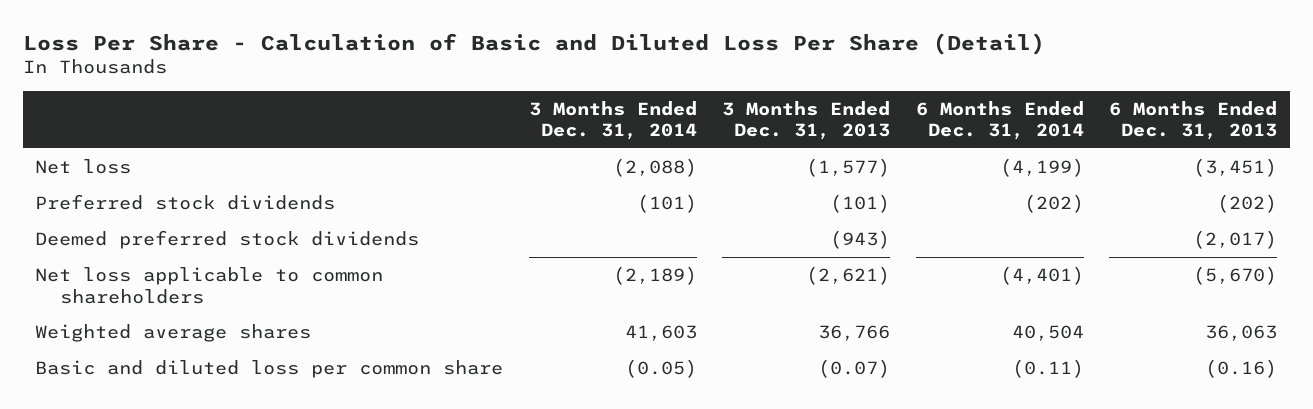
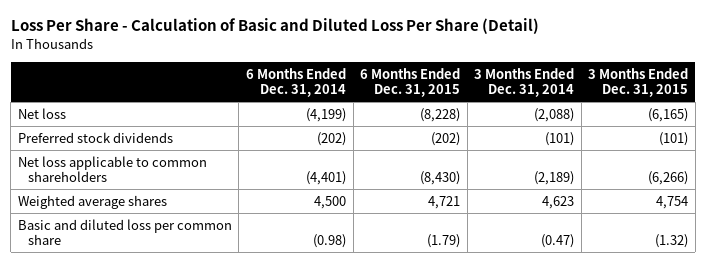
[722,100,891,141] 3 Months Ended Dec. 31, 2013 -> none
[1109,100,1278,141] 6 Months Ended Dec. 31, 2013 -> none
none -> [360,67,461,97] 6 Months Ended Dec. 31, 2015
none -> [588,67,689,97] 3 Months Ended Dec. 31, 2015
[35,229,420,249] Deemed preferred stock dividends -> none
[624,324,697,341] 41,603 -> [542,195,575,209] 4,623
[1011,324,1084,341] 40,504 -> [314,195,347,209] 4,500
[624,358,697,378] (0.05) -> [541,234,575,249] (0.47)
[1011,358,1084,378] (0.11) -> [313,234,347,249] (0.98)

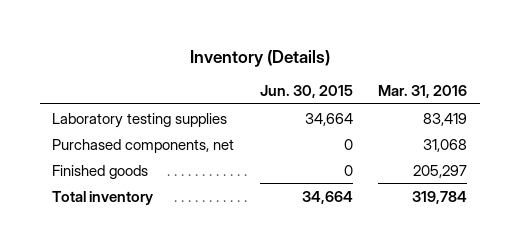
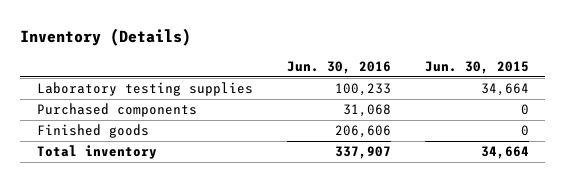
[378,85,468,99] Mar. 31, 2016 -> none
none -> [286,60,391,74] Jun. 30, 2016
[52,138,235,153] Purchased components, net -> [37,103,198,118] Purchased components

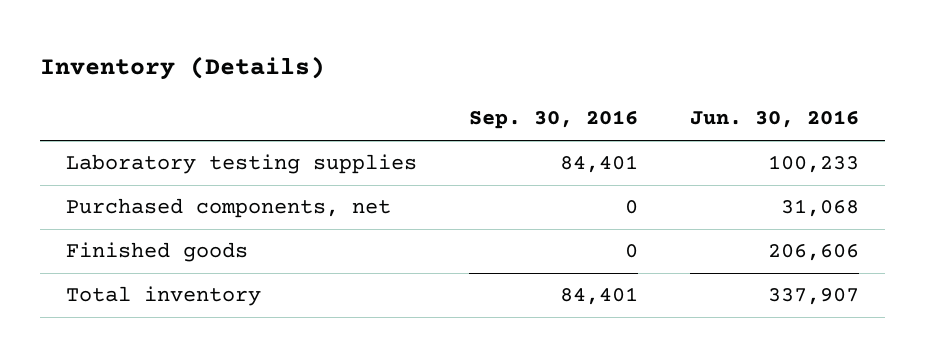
[424,60,529,74] Jun. 30, 2015 -> none
none -> [468,110,638,130] Sep. 30, 2016
[37,103,198,118] Purchased components -> [66,198,392,219] Purchased components, net

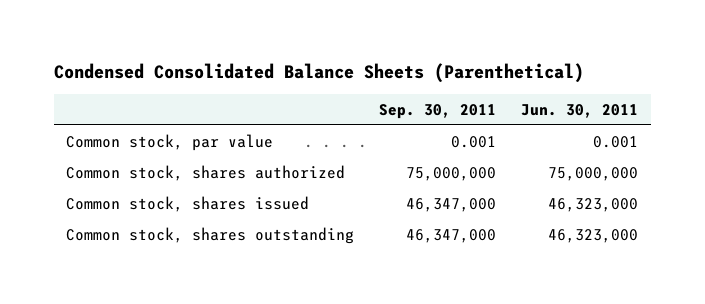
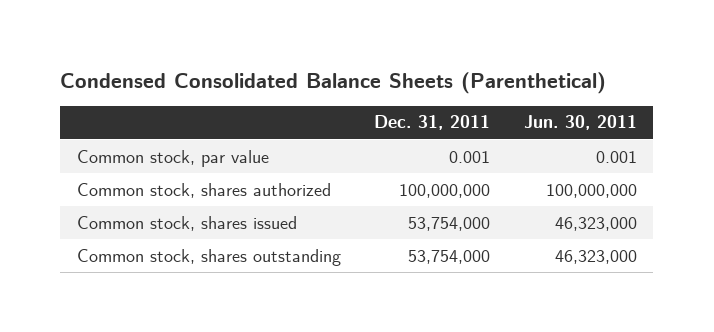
[379,103,497,119] Sep. 30, 2011 -> none
none -> [374,115,491,131] Dec. 31, 2011
[548,167,639,182] 75,000,000 -> [545,183,637,198] 100,000,000

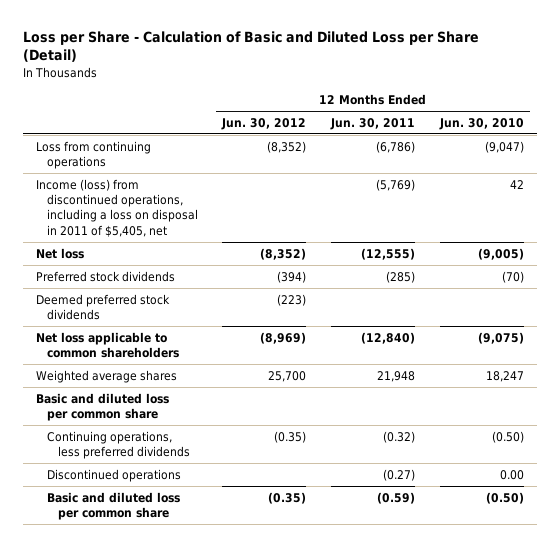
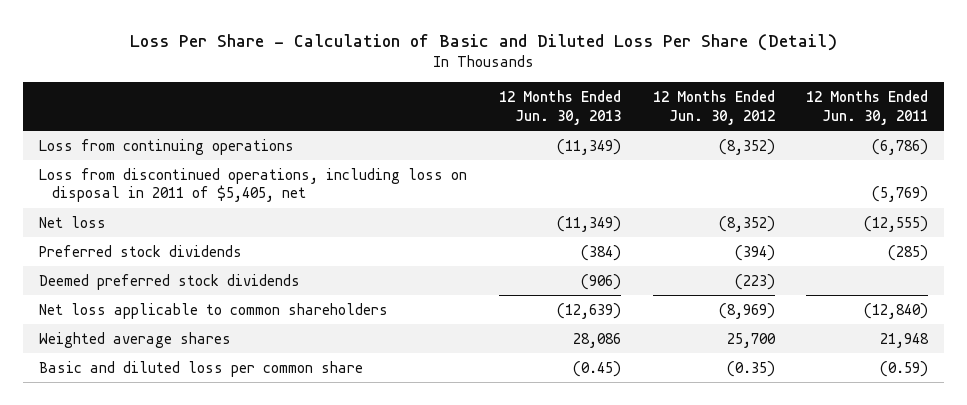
[23,30,480,63] Loss per Share - Calculation of Basic and Diluted Loss per Share (Detail) -> [129,33,837,51] Loss Per Share - Calculation of Basic and Diluted Loss Per Share (Detail)
[439,117,525,130] Jun. 30, 2010 -> none
none -> [498,90,621,125] 12 Months Ended Jun. 30, 2013
[35,178,198,237] Income (loss) from discontinued operations, including a loss on disposal in 2011 of $5,405, net -> [39,167,468,203] Loss from discontinued operations, including loss on disposal in 2011 of $5,405, net
[35,392,169,422] Basic and diluted loss per common share -> none
[46,430,190,460] Continuing operations, less preferred dividends -> none
[46,468,181,482] Discontinued operations -> none

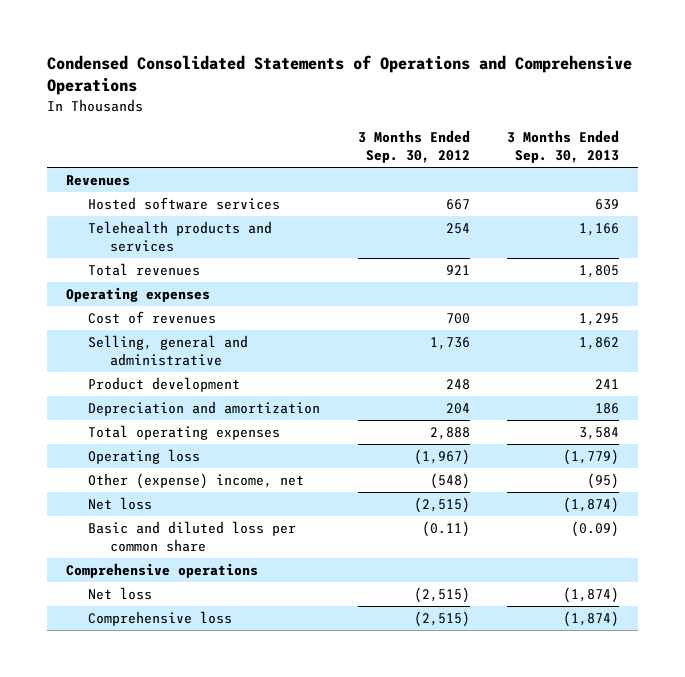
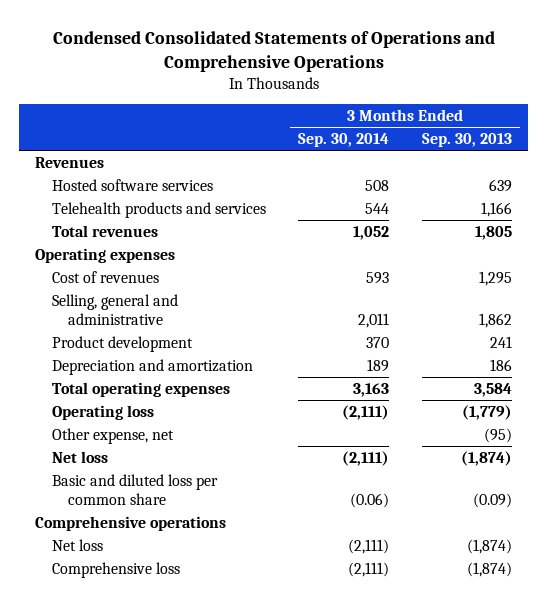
[357,129,470,164] 3 Months Ended Sep. 30, 2012 -> none
none -> [298,133,390,148] Sep. 30, 2014
[88,473,305,490] Other (expense) income, net -> [51,427,174,444] Other expense, net

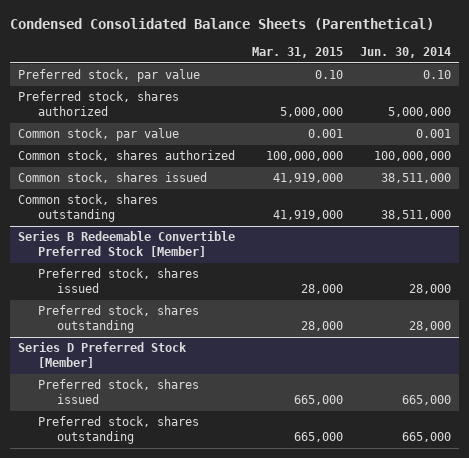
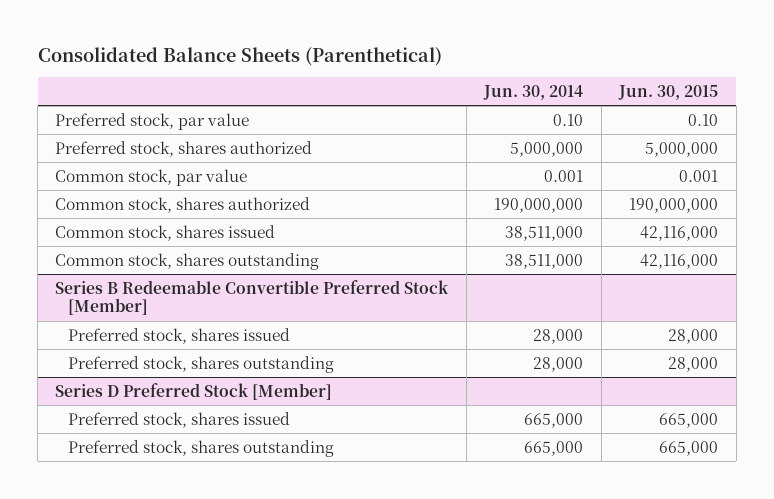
[10,17,435,30] Condensed Consolidated Balance Sheets (Parenthetical) -> [37,46,442,66] Consolidated Balance Sheets (Parenthetical)
[251,47,343,59] Mar. 31, 2015 -> none
none -> [618,84,719,100] Jun. 30, 2015
[373,151,451,162] 100,000,000 -> [494,197,584,213] 190,000,000

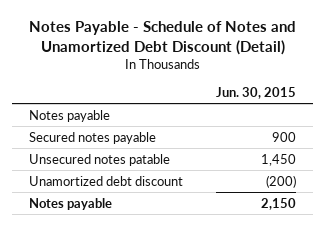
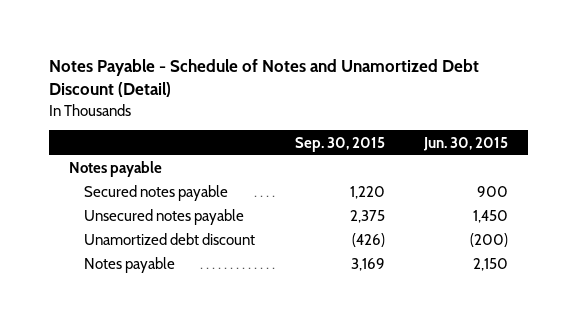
none -> [294,136,385,152] Sep. 30, 2015
[28,153,170,166] Unsecured notes patable -> [83,209,244,226] Unsecured notes payable

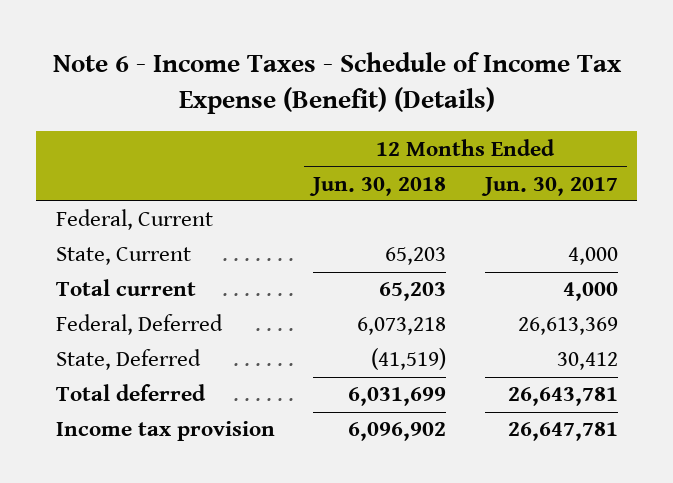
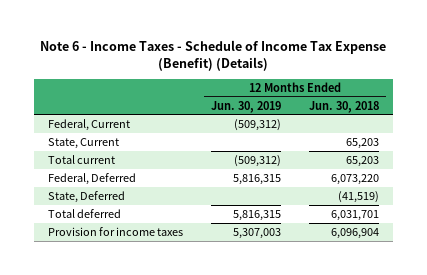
[480,176,618,196] Jun. 30, 2017 -> none
none -> [210,100,281,113] Jun. 30, 2019
[357,317,447,336] 6,073,218 -> [331,173,380,185] 6,073,220
[348,387,447,407] 6,031,699 -> [331,209,380,221] 6,031,701
[55,421,275,442] Income tax provision -> [47,226,183,236] Provision for income taxes
[348,422,447,442] 6,096,902 -> [331,227,380,239] 6,096,904

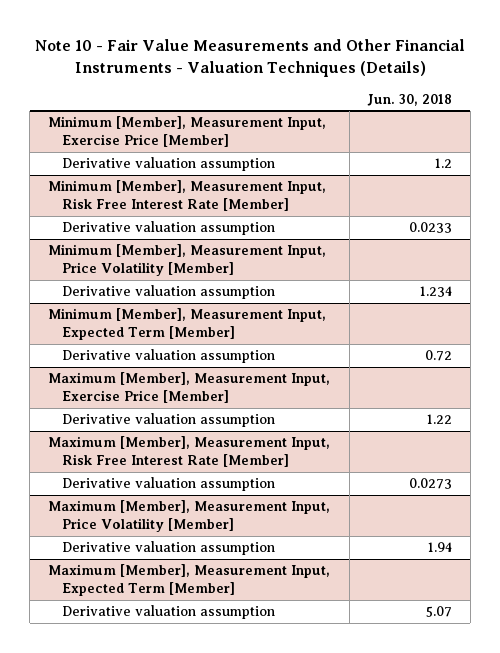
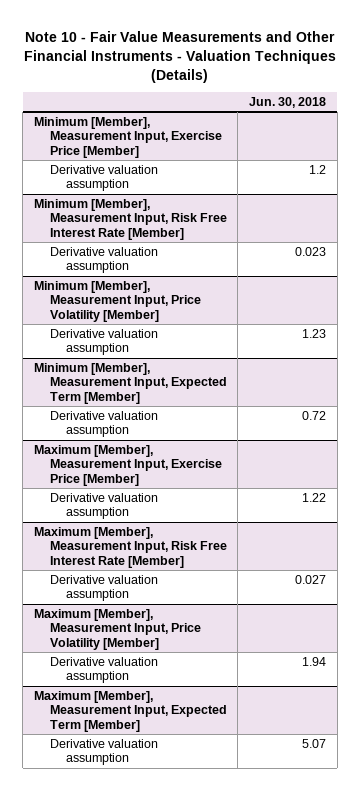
[408,222,452,234] 0.0233 -> [295,246,327,256] 0.023
[419,286,452,298] 1.234 -> [302,328,327,338] 1.23
[408,478,452,490] 0.0273 -> [295,574,327,584] 0.027

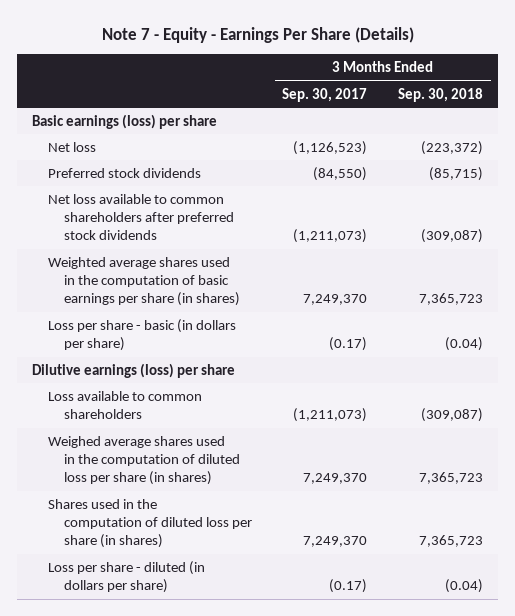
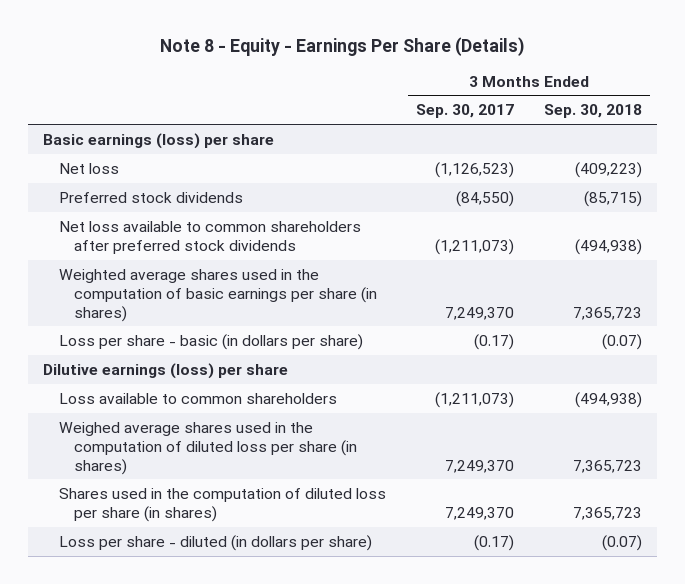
[101,26,414,43] Note 7 - Equity - Earnings Per Share (Details) -> [159,36,525,56] Note 8 - Equity - Earnings Per Share (Details)
[420,140,483,155] (223,372) -> [575,161,643,178] (409,223)
[420,229,483,244] (309,087) -> [575,238,643,255] (494,938)
[444,337,483,352] (0.04) -> [602,333,643,350] (0.07)
[420,408,483,423] (309,087) -> [575,391,643,408] (494,938)
[444,579,483,594] (0.04) -> [602,534,643,551] (0.07)

